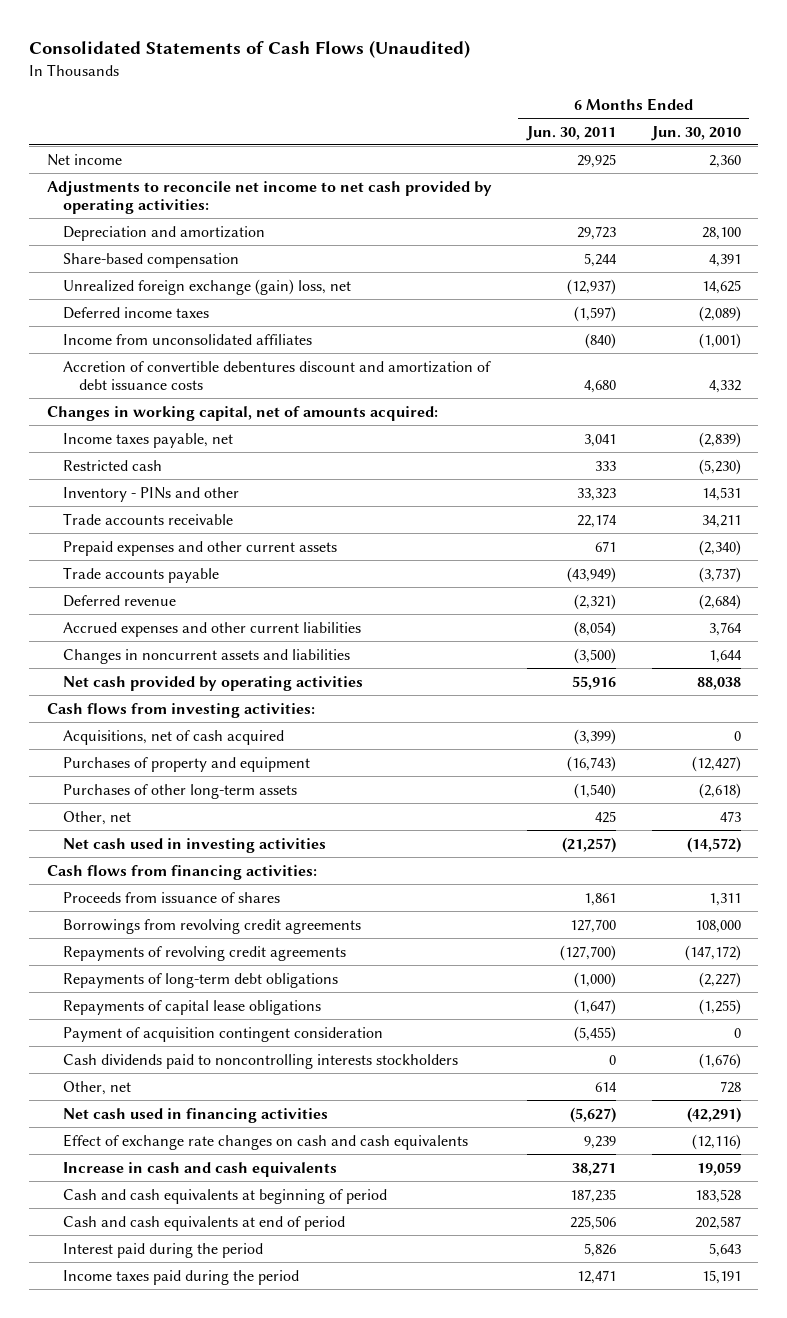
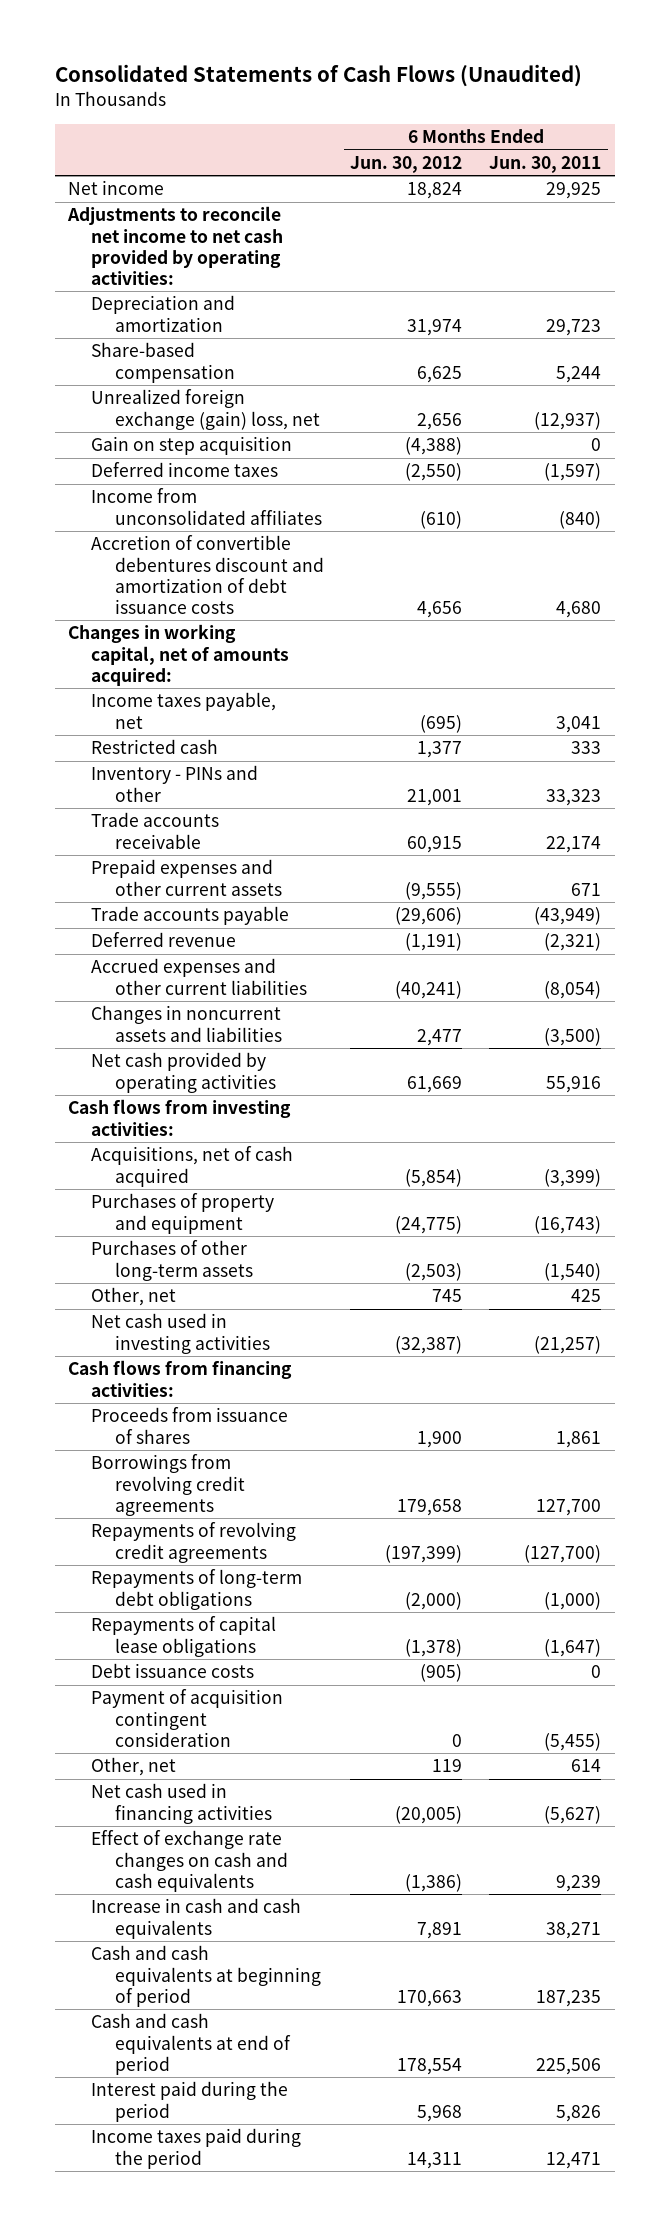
[650,125,741,141] Jun. 30, 2010 -> none
none -> [350,155,463,173] Jun. 30, 2012
none -> [91,436,293,456] Gain on step acquisition
none -> [91,1663,255,1679] Debt issuance costs
[62,1053,458,1069] Cash dividends paid to noncontrolling interests stockholders -> none

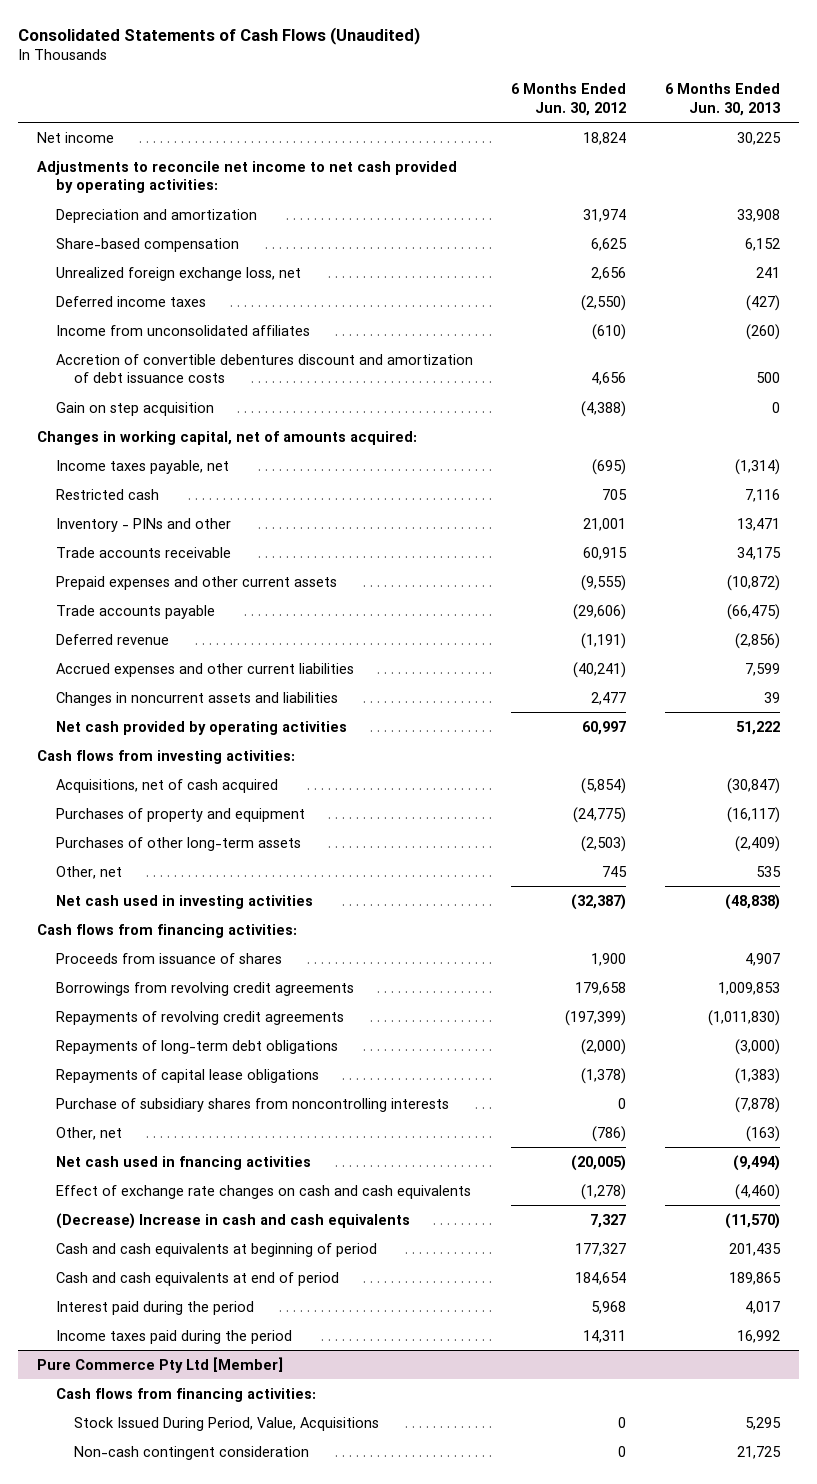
[489,155,602,173] Jun. 30, 2011 -> none
none -> [664,83,780,117] 6 Months Ended Jun. 30, 2013
[91,389,320,430] Unrealized foreign exchange (gain) loss, net -> [55,266,301,281] Unrealized foreign exchange loss, net
[91,436,293,456] Gain on step acquisition -> [55,401,214,416] Gain on step acquisition
[417,741,463,759] 1,377 -> [602,488,628,500] 705
[407,1075,463,1093] 61,669 -> [582,720,627,735] 60,997
[91,1663,255,1679] Debt issuance costs -> none
[91,1689,284,1747] Payment of acquisition contingent consideration -> none
none -> [55,1097,449,1112] Purchase of subsidiary shares from noncontrolling interests
[432,1759,463,1773] 119 -> [592,1125,627,1142] (786)
[91,1783,272,1824] Net cash used in financing activities -> [55,1155,311,1170] Net cash used in fnancing activities
[405,1873,463,1892] (1,386) -> [581,1183,627,1200] (1,278)
[91,1898,302,1939] Increase in cash and cash equivalents -> [55,1212,410,1229] (Decrease) Increase in cash and cash equivalents
[417,1921,463,1939] 7,891 -> [590,1213,627,1228] 7,327
[397,1989,463,2007] 170,663 -> [575,1242,627,1256] 177,327
[397,2057,463,2075] 178,554 -> [575,1271,627,1285] 184,654
none -> [37,1356,284,1373] Pure Commerce Pty Ltd [Member]
none -> [55,1387,316,1402] Cash flows from financing activities:
none -> [73,1416,379,1431] Stock Issued During Period, Value, Acquisitions
none -> [73,1445,309,1460] Non-cash contingent consideration

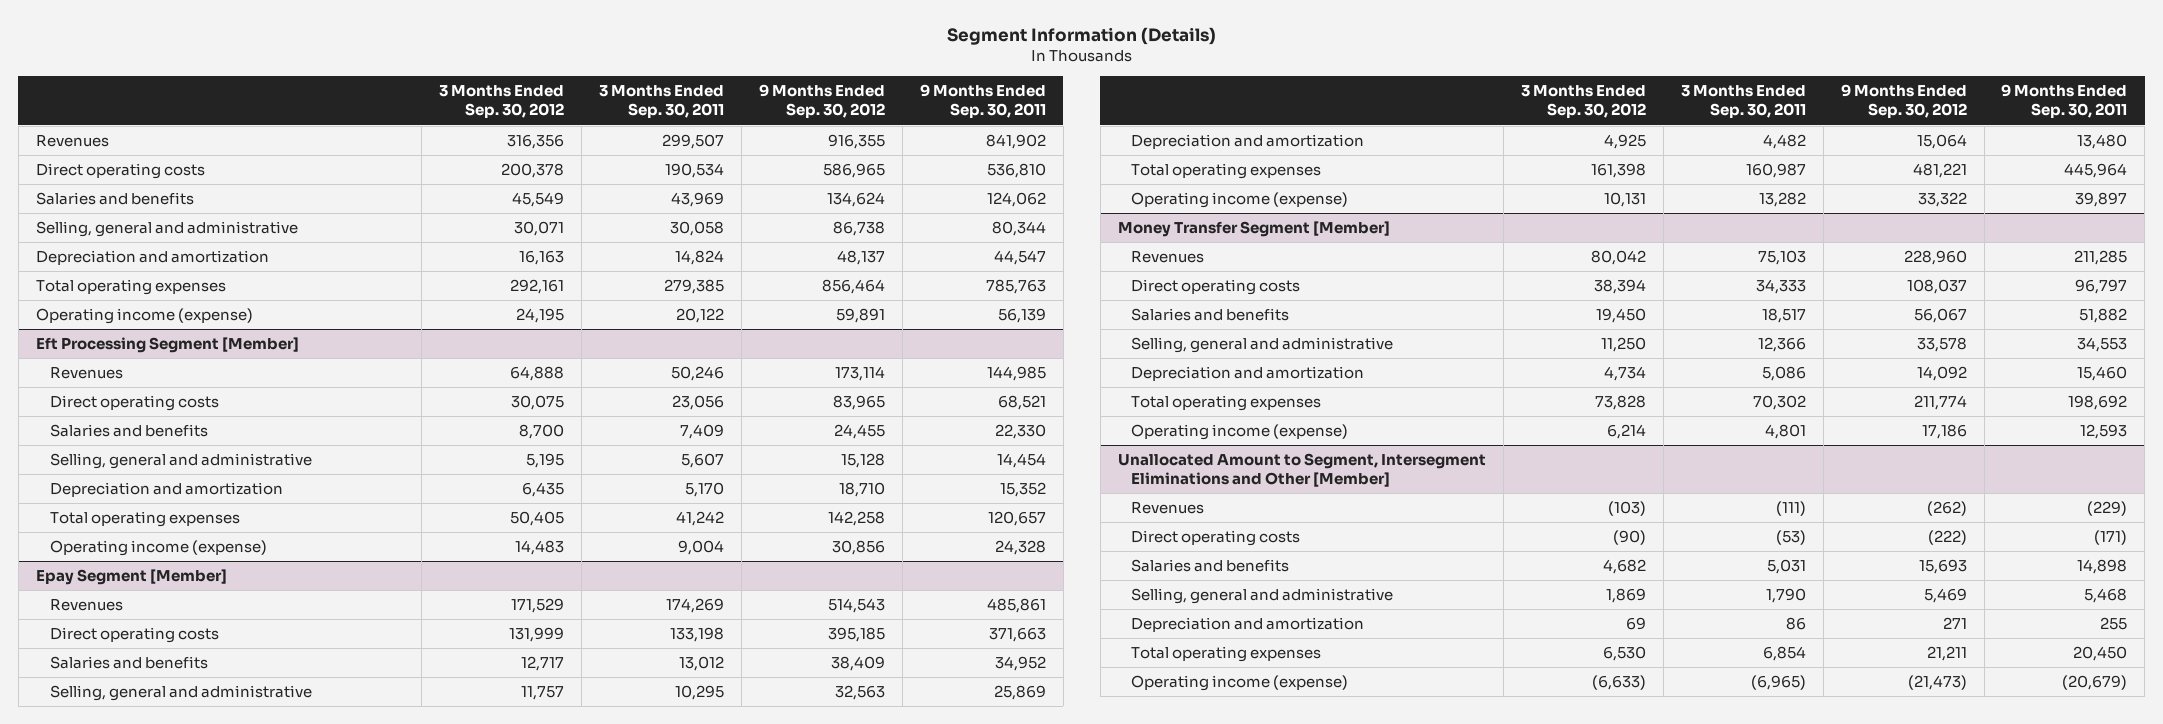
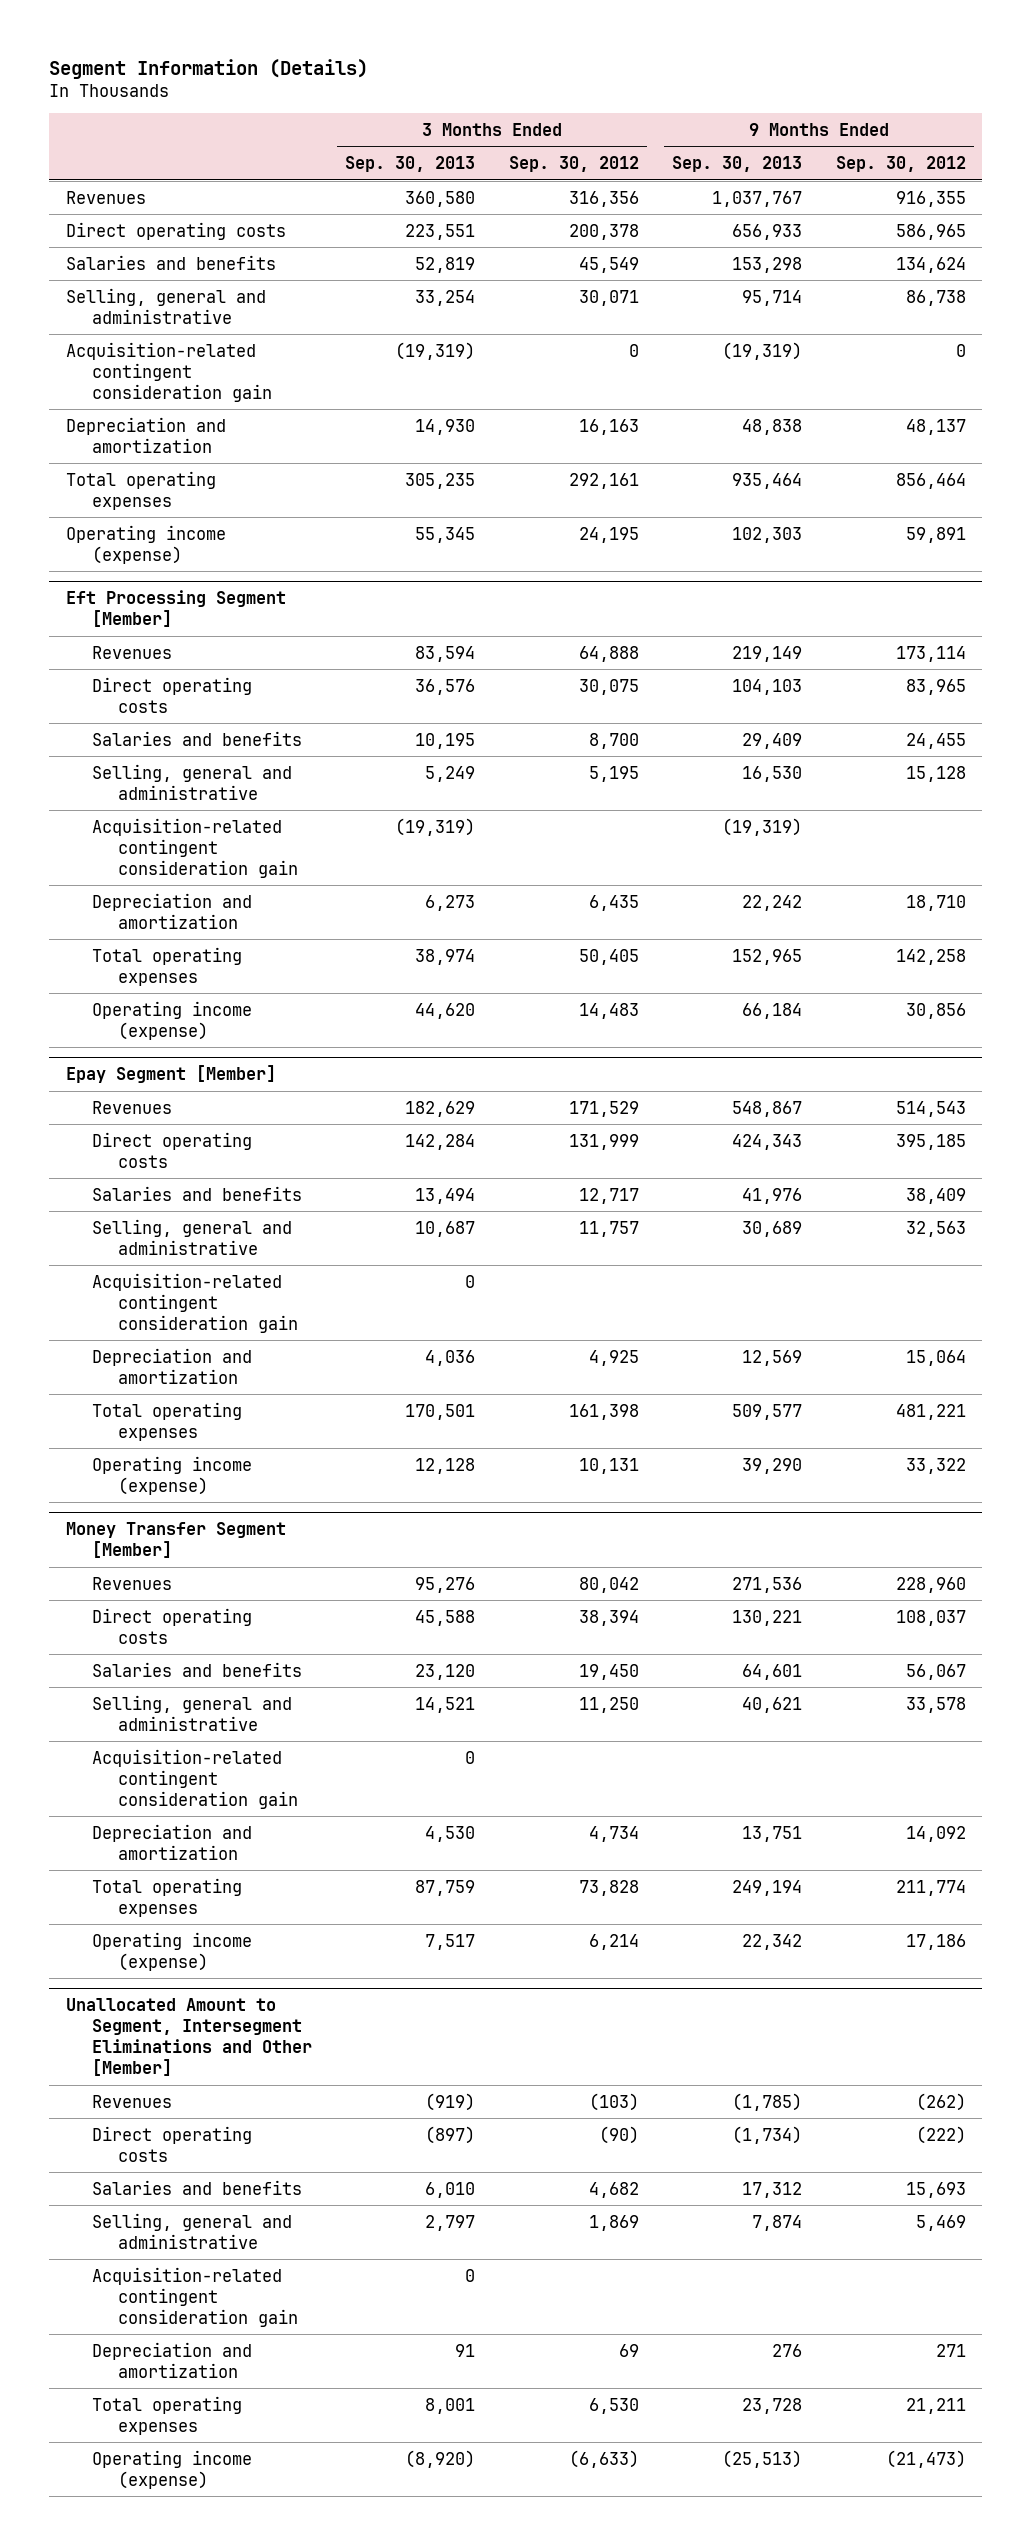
[598,85,724,119] 3 Months Ended Sep. 30, 2011 -> none
[919,84,1046,119] 9 Months Ended Sep. 30, 2011 -> none
none -> [345,156,476,173] Sep. 30, 2013
none -> [672,156,803,173] Sep. 30, 2013
none -> [66,341,273,402] Acquisition-related contingent consideration gain
none -> [92,817,299,878] Acquisition-related contingent consideration gain
none -> [92,1272,299,1333] Acquisition-related contingent consideration gain
none -> [92,1748,299,1809] Acquisition-related contingent consideration gain
none -> [92,2266,299,2327] Acquisition-related contingent consideration gain

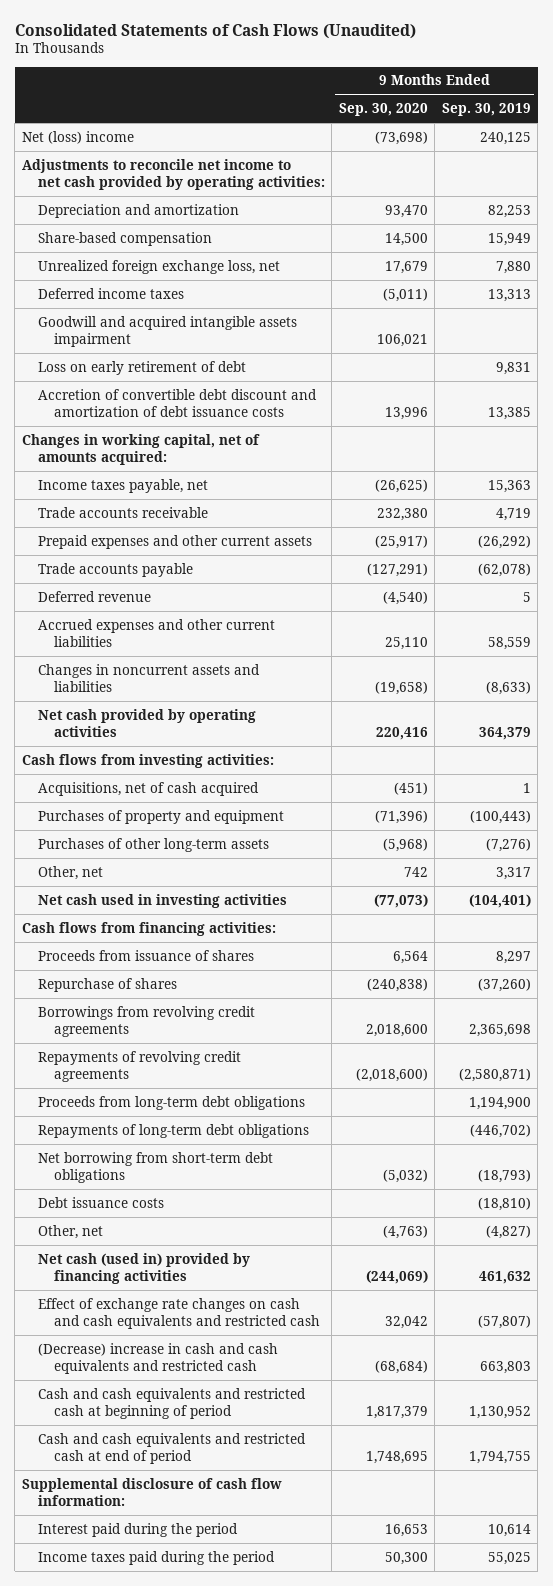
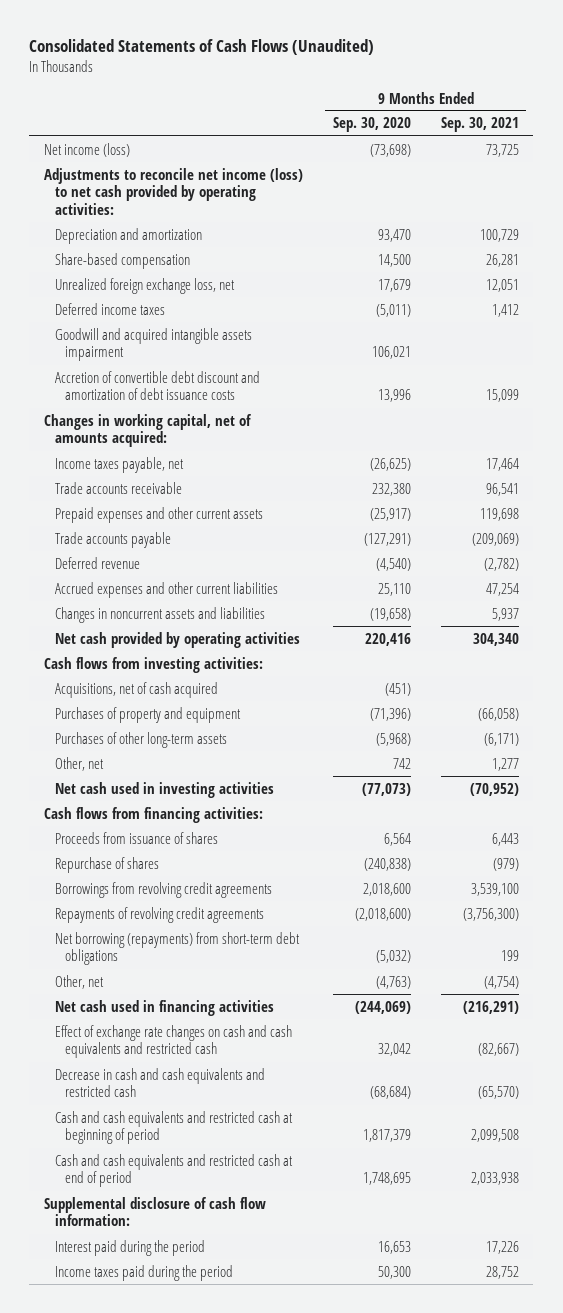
[441,103,531,117] Sep. 30, 2019 -> none
none -> [440,117,519,133] Sep. 30, 2021
[21,130,134,144] Net (loss) income -> [44,142,131,157] Net income (loss)
[21,158,325,190] Adjustments to reconcile net income to net cash provided by operating activities: -> [44,167,304,215] Adjustments to reconcile net income (loss) to net cash provided by operating activities:
[37,360,246,375] Loss on early retirement of debt -> none
[37,1095,305,1110] Proceeds from long-term debt obligations -> none
[37,1123,309,1138] Repayments of long-term debt obligations -> none
[37,1196,164,1208] Debt issuance costs -> none
[37,1151,273,1183] Net borrowing from short-term debt obligations -> [54,931,300,966] Net borrowing (repayments) from short-term debt obligations
[37,1252,250,1284] Net cash (used in) provided by financing activities -> [54,999,274,1016] Net cash used in financing activities
[37,1342,278,1374] (Decrease) increase in cash and cash equivalents and restricted cash -> [54,1067,265,1098] Decrease in cash and cash equivalents and restricted cash

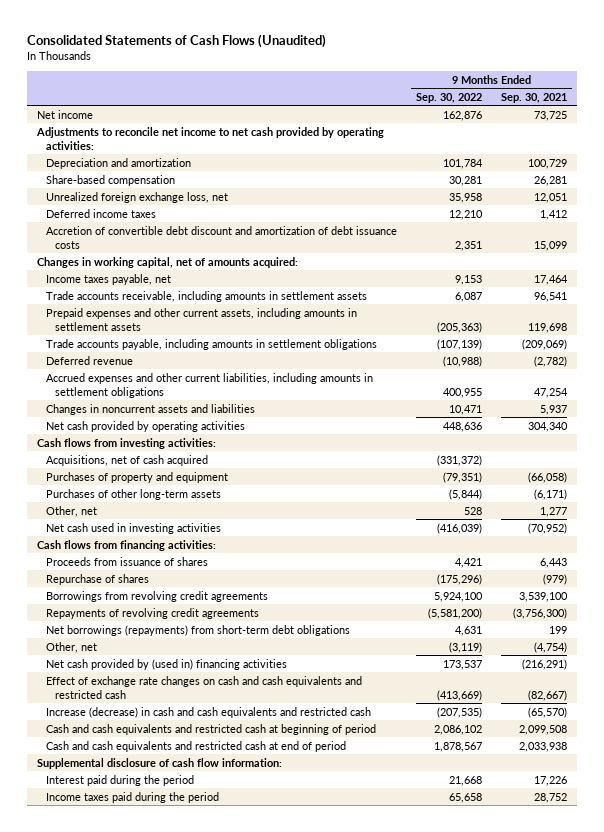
[332,117,411,133] Sep. 30, 2020 -> none
none -> [416,92,483,103] Sep. 30, 2022
[44,142,131,157] Net income (loss) -> [36,109,93,119] Net income
[44,167,304,215] Adjustments to reconcile net income (loss) to net cash provided by operating activities: -> [35,126,384,150] Adjustments to reconcile net income to net cash provided by operating activities:
[54,327,252,362] Goodwill and acquired intangible assets impairment -> none
[54,481,182,494] Trade accounts receivable -> [45,290,367,302] Trade accounts receivable, including amounts in settlement assets
[54,506,263,523] Prepaid expenses and other current assets -> [45,307,357,331] Prepaid expenses and other current assets, including amounts in settlement assets
[54,531,171,548] Trade accounts payable -> [45,338,377,350] Trade accounts payable, including amounts in settlement obligations
[54,581,278,598] Accrued expenses and other current liabilities -> [45,372,373,398] Accrued expenses and other current liabilities, including amounts in settlement obligations
[54,931,300,966] Net borrowing (repayments) from short-term debt obligations -> [45,624,350,636] Net borrowings (repayments) from short-term debt obligations
[54,999,274,1016] Net cash used in financing activities -> [45,658,287,670] Net cash provided by (used in) financing activities
[54,1067,265,1098] Decrease in cash and cash equivalents and restricted cash -> [45,706,371,718] Increase (decrease) in cash and cash equivalents and restricted cash

